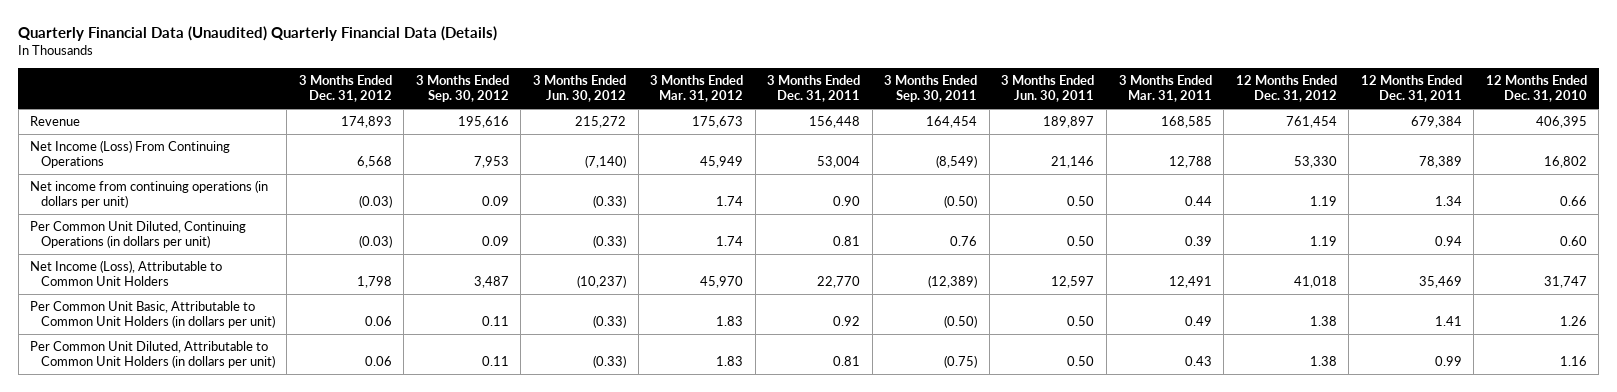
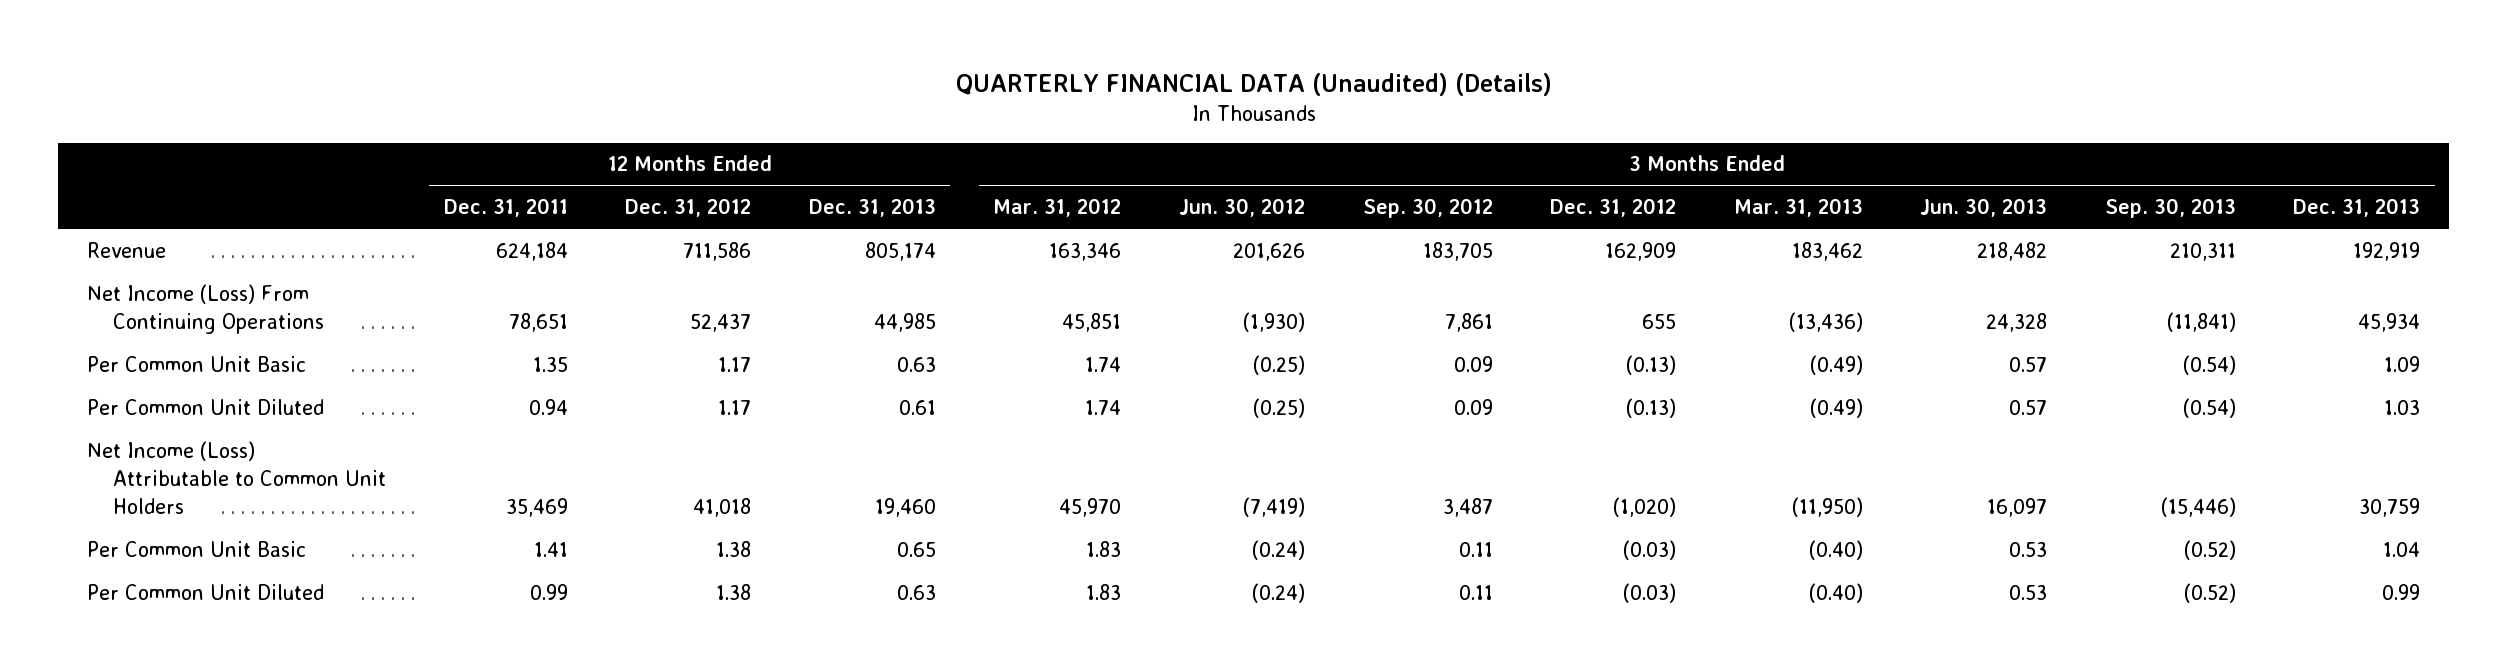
[18,25,498,41] Quarterly Financial Data (Unaudited) Quarterly Financial Data (Details) -> [955,72,1552,96] QUARTERLY FINANCIAL DATA (Unaudited) (Details)
[767,74,861,103] 3 Months Ended Dec. 31, 2011 -> none
[884,74,978,103] 3 Months Ended Sep. 30, 2011 -> none
[1001,74,1095,103] 3 Months Ended Jun. 30, 2011 -> none
[1118,74,1212,103] 3 Months Ended Mar. 31, 2011 -> none
[1485,74,1587,103] 12 Months Ended Dec. 31, 2010 -> none
none -> [808,198,936,218] Dec. 31, 2013
none -> [1733,198,1863,218] Mar. 31, 2013
none -> [1920,198,2048,218] Jun. 30, 2013
none -> [2104,198,2236,219] Sep. 30, 2013
none -> [2293,198,2421,218] Dec. 31, 2013
[30,180,269,209] Net income from continuing operations (in dollars per unit) -> none
[340,116,392,129] 174,893 -> [1605,241,1677,261] 162,909
[457,116,509,129] 195,616 -> [1422,241,1493,261] 183,705
[575,116,627,129] 215,272 -> [1232,242,1305,261] 201,626
[692,116,744,129] 175,673 -> [1049,242,1122,261] 163,346
[1285,116,1337,129] 761,454 -> [683,241,752,261] 711,586
[1410,116,1462,129] 679,384 -> [495,241,568,261] 624,184
[356,156,392,169] 6,568 -> [1642,313,1677,329] 655
[473,156,509,169] 7,953 -> [1444,312,1493,332] 7,861
[585,155,627,169] (7,140) -> [1242,311,1305,332] (1,930)
[700,156,744,169] 45,949 -> [1062,312,1122,332] 45,851
[1293,156,1337,169] 53,330 -> [690,313,752,332] 52,437
[1418,156,1462,169] 78,389 -> [508,312,568,332] 78,651
none -> [87,355,307,372] Per Common Unit Basic
[30,221,247,249] Per Common Unit Diluted, Continuing Operations (in dollars per unit) -> [87,398,325,415] Per Common Unit Diluted
[358,235,392,249] (0.03) -> [1626,397,1677,418] (0.13)
[593,235,627,249] (0.33) -> [1252,397,1305,418] (0.25)
[1309,236,1337,247] 1.19 -> [718,399,752,415] 1.17
[30,260,223,287] Net Income (Loss), Attributable to Common Unit Holders -> [87,440,387,514] Net Income (Loss) Attributable to Common Unit Holders
[356,276,392,289] 1,798 -> [1613,496,1677,517] (1,020)
[577,275,627,289] (10,237) -> [1242,496,1305,517] (7,419)
[30,301,275,329] Per Common Unit Basic, Attributable to Common Unit Holders (in dollars per unit) -> [87,540,307,557] Per Common Unit Basic
[364,316,392,327] 0.06 -> [1623,539,1677,560] (0.03)
[593,315,627,329] (0.33) -> [1251,539,1305,560] (0.24)
[30,341,275,369] Per Common Unit Diluted, Attributable to Common Unit Holders (in dollars per unit) -> [87,583,325,600] Per Common Unit Diluted
[364,356,392,367] 0.06 -> [1623,582,1677,603] (0.03)
[593,355,627,369] (0.33) -> [1251,582,1305,603] (0.24)

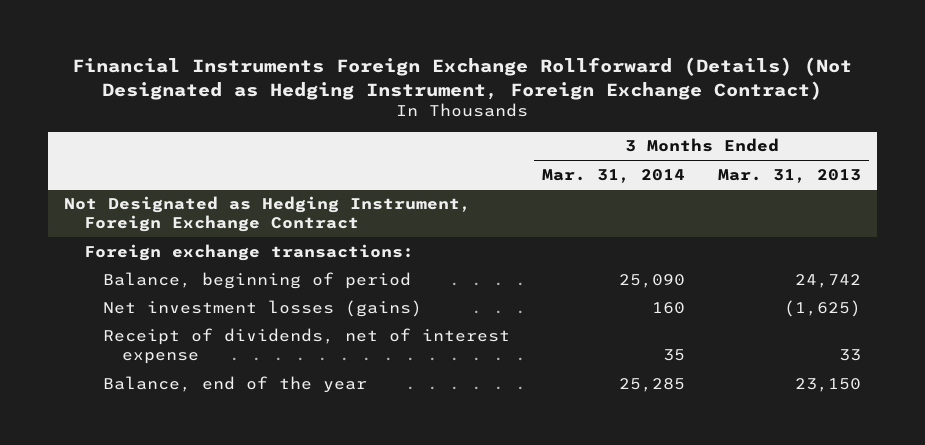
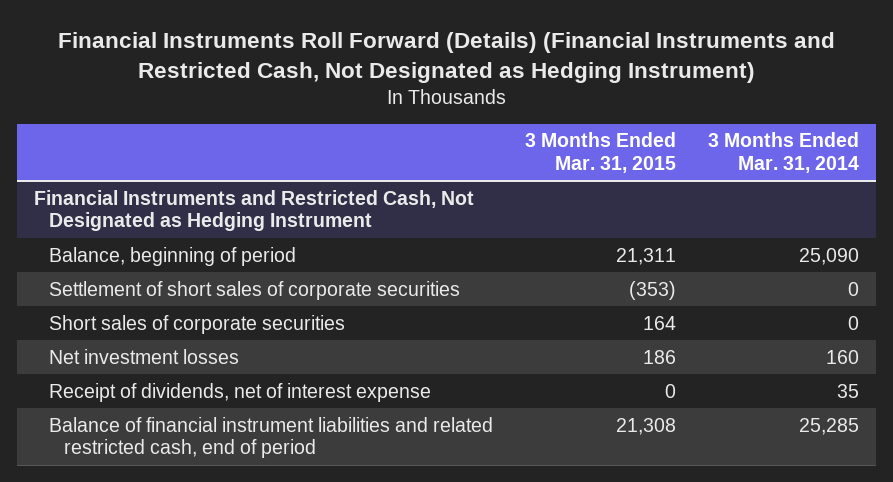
[72,56,853,100] Financial Instruments Foreign Exchange Rollforward (Details) (Not Designated as Hedging Instrument, Foreign Exchange Contract) -> [57,31,835,83] Financial Instruments Roll Forward (Details) (Financial Instruments and Restricted Cash, Not Designated as Hedging Instrument)
[717,168,861,183] Mar. 31, 2013 -> none
none -> [525,132,677,173] 3 Months Ended Mar. 31, 2015
[64,195,472,232] Not Designated as Hedging Instrument, Foreign Exchange Contract -> none
[83,243,414,261] Foreign exchange transactions: -> none
none -> [33,189,474,232] Financial Instruments and Restricted Cash, Not Designated as Hedging Instrument
none -> [48,280,460,300] Settlement of short sales of corporate securities
none -> [48,314,345,334] Short sales of corporate securities
[102,299,422,317] Net investment losses (gains) -> [48,348,239,364] Net investment losses
[102,375,367,393] Balance, end of the year -> [48,416,493,459] Balance of financial instrument liabilities and related restricted cash, end of period

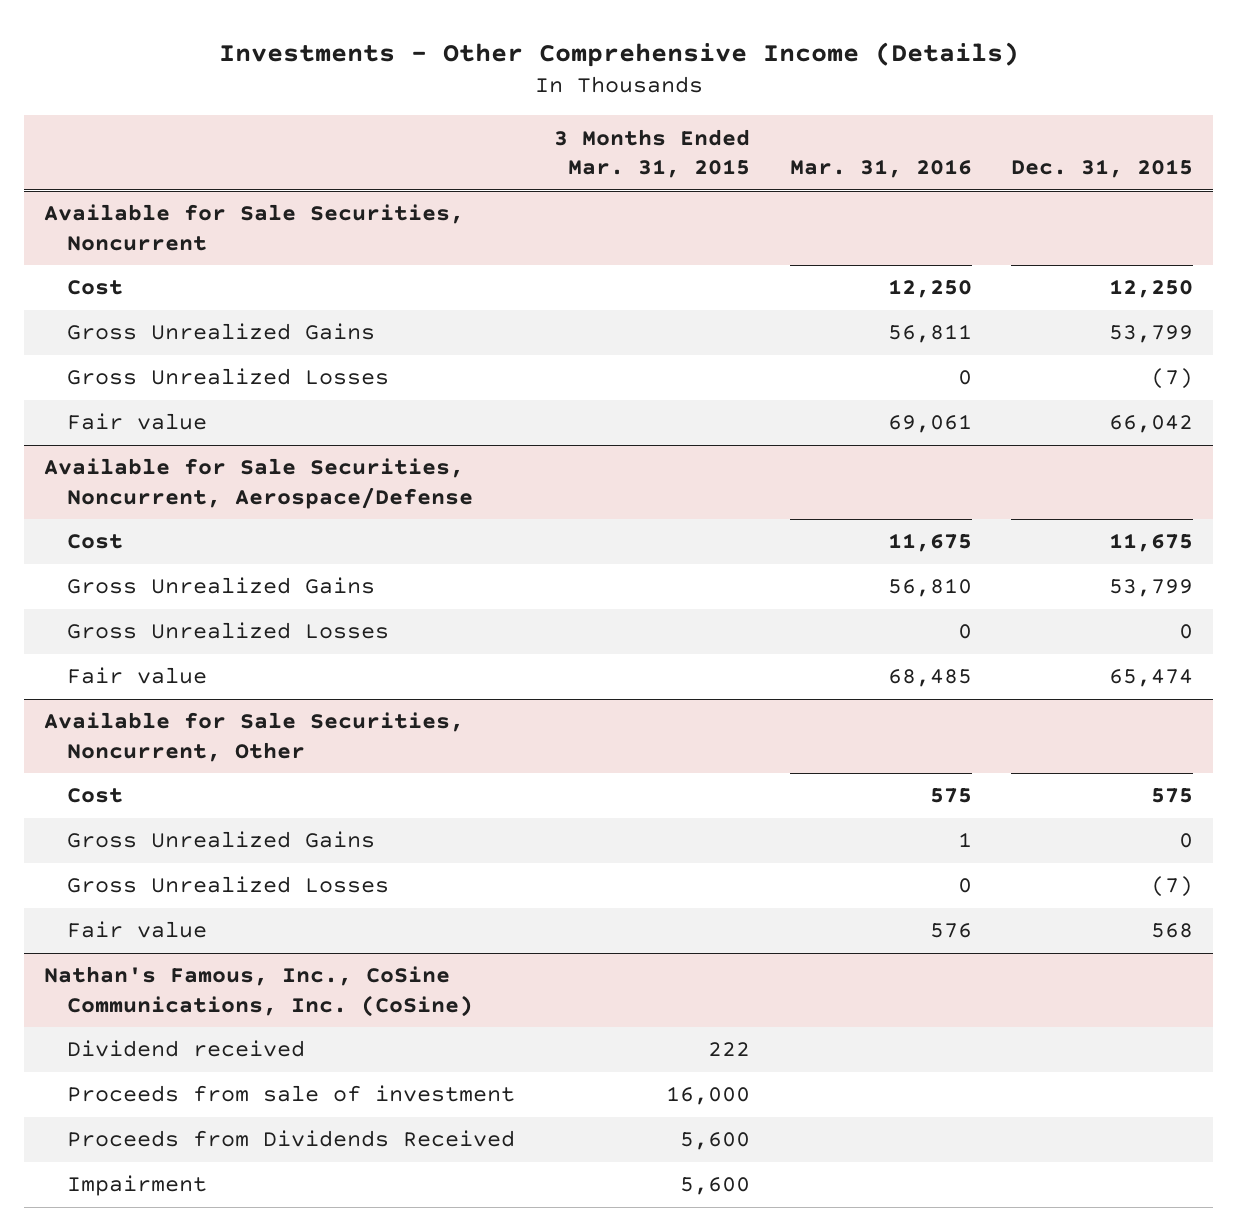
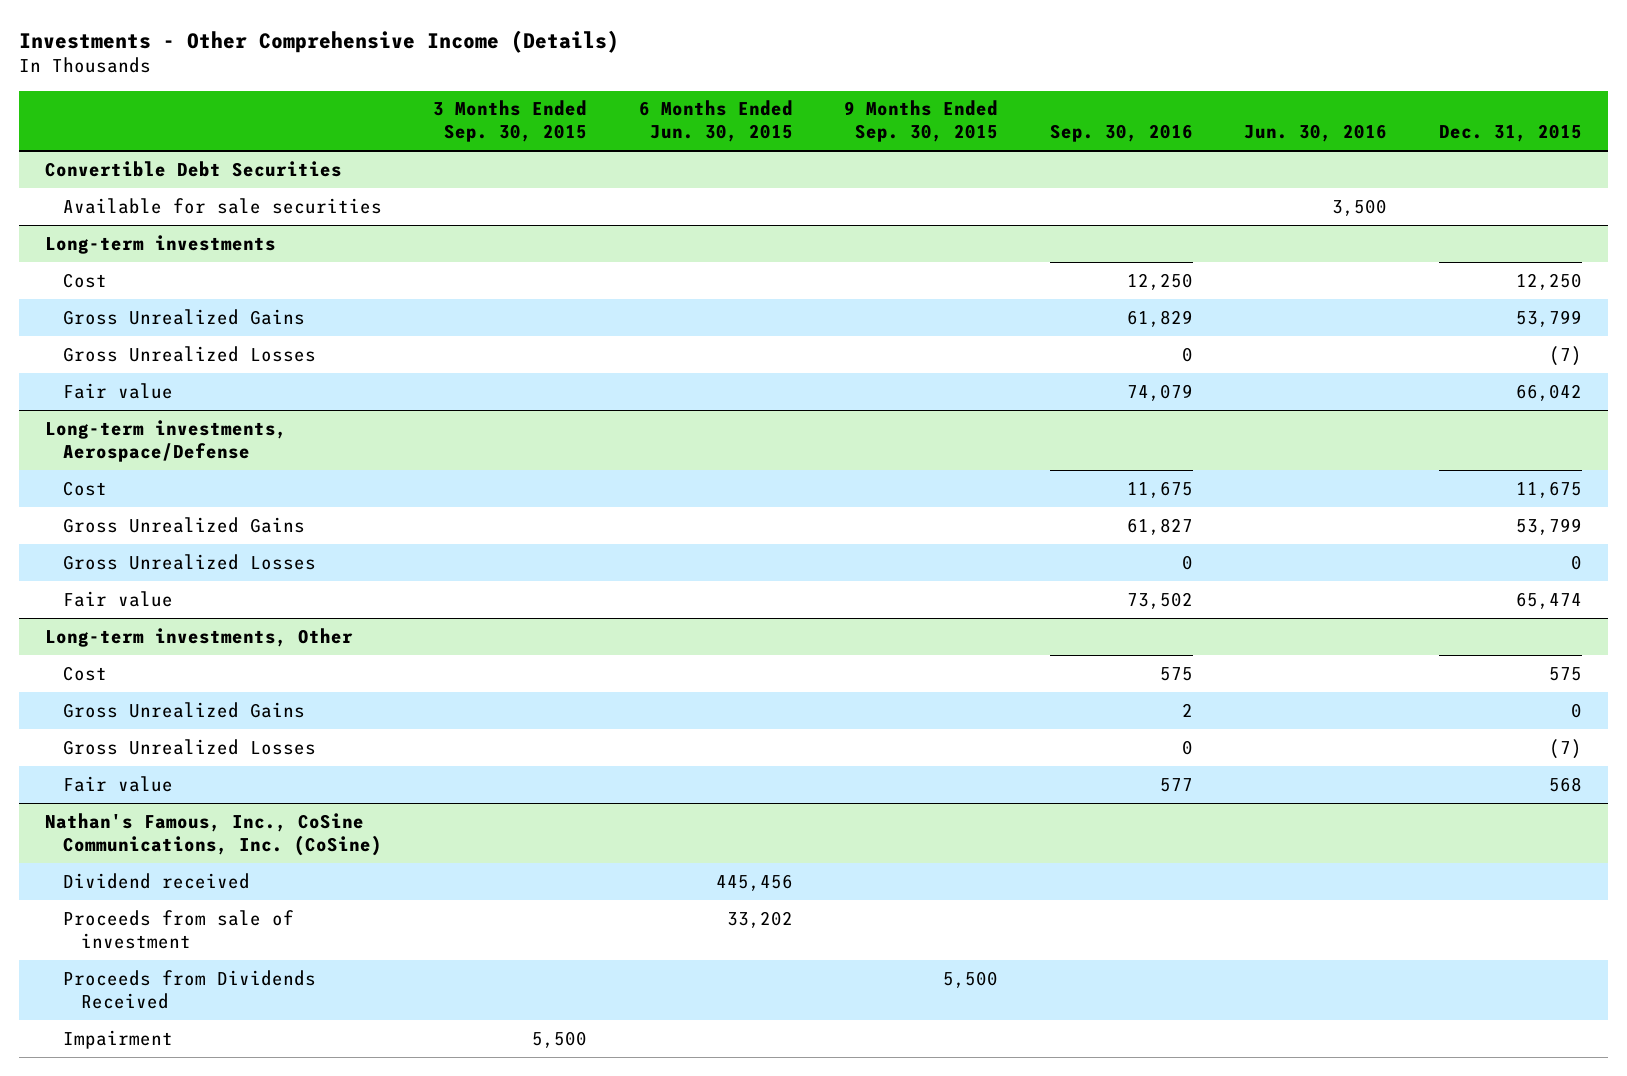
[554,128,751,178] 3 Months Ended Mar. 31, 2015 -> none
[789,158,972,178] Mar. 31, 2016 -> none
none -> [433,100,588,143] 3 Months Ended Sep. 30, 2015
none -> [638,100,793,143] 6 Months Ended Jun. 30, 2015
none -> [844,100,999,143] 9 Months Ended Sep. 30, 2015
none -> [1049,124,1193,143] Sep. 30, 2016
none -> [1244,124,1388,143] Jun. 30, 2016
none -> [44,160,342,177] Convertible Debt Securities
none -> [62,197,382,214] Available for sale securities
[44,204,465,251] Available for Sale Securities, Noncurrent -> [44,234,276,254] Long-term investments
[44,458,473,509] Available for Sale Securities, Noncurrent, Aerospace/Defense -> none
none -> [44,419,287,462] Long-term investments, Aerospace/Defense
[44,712,465,762] Available for Sale Securities, Noncurrent, Other -> none
none -> [44,627,353,647] Long-term investments, Other

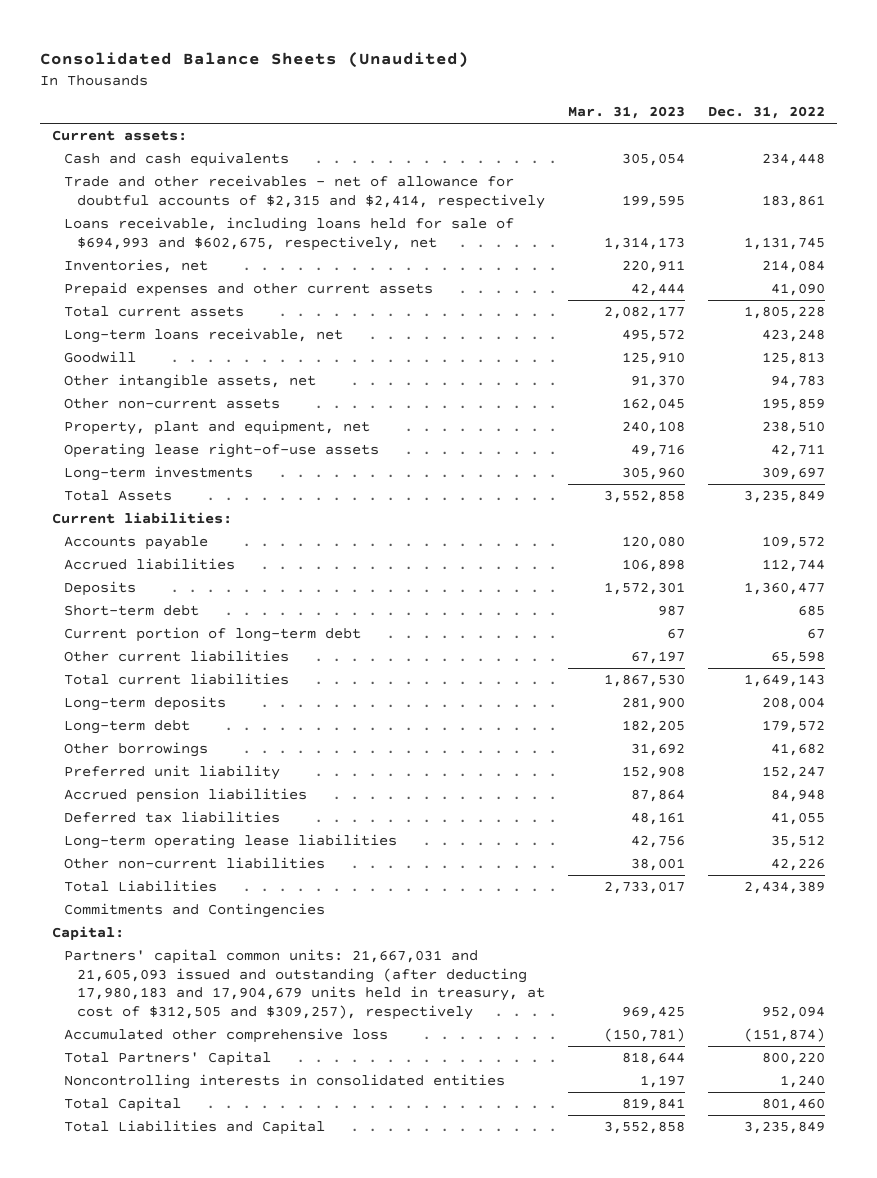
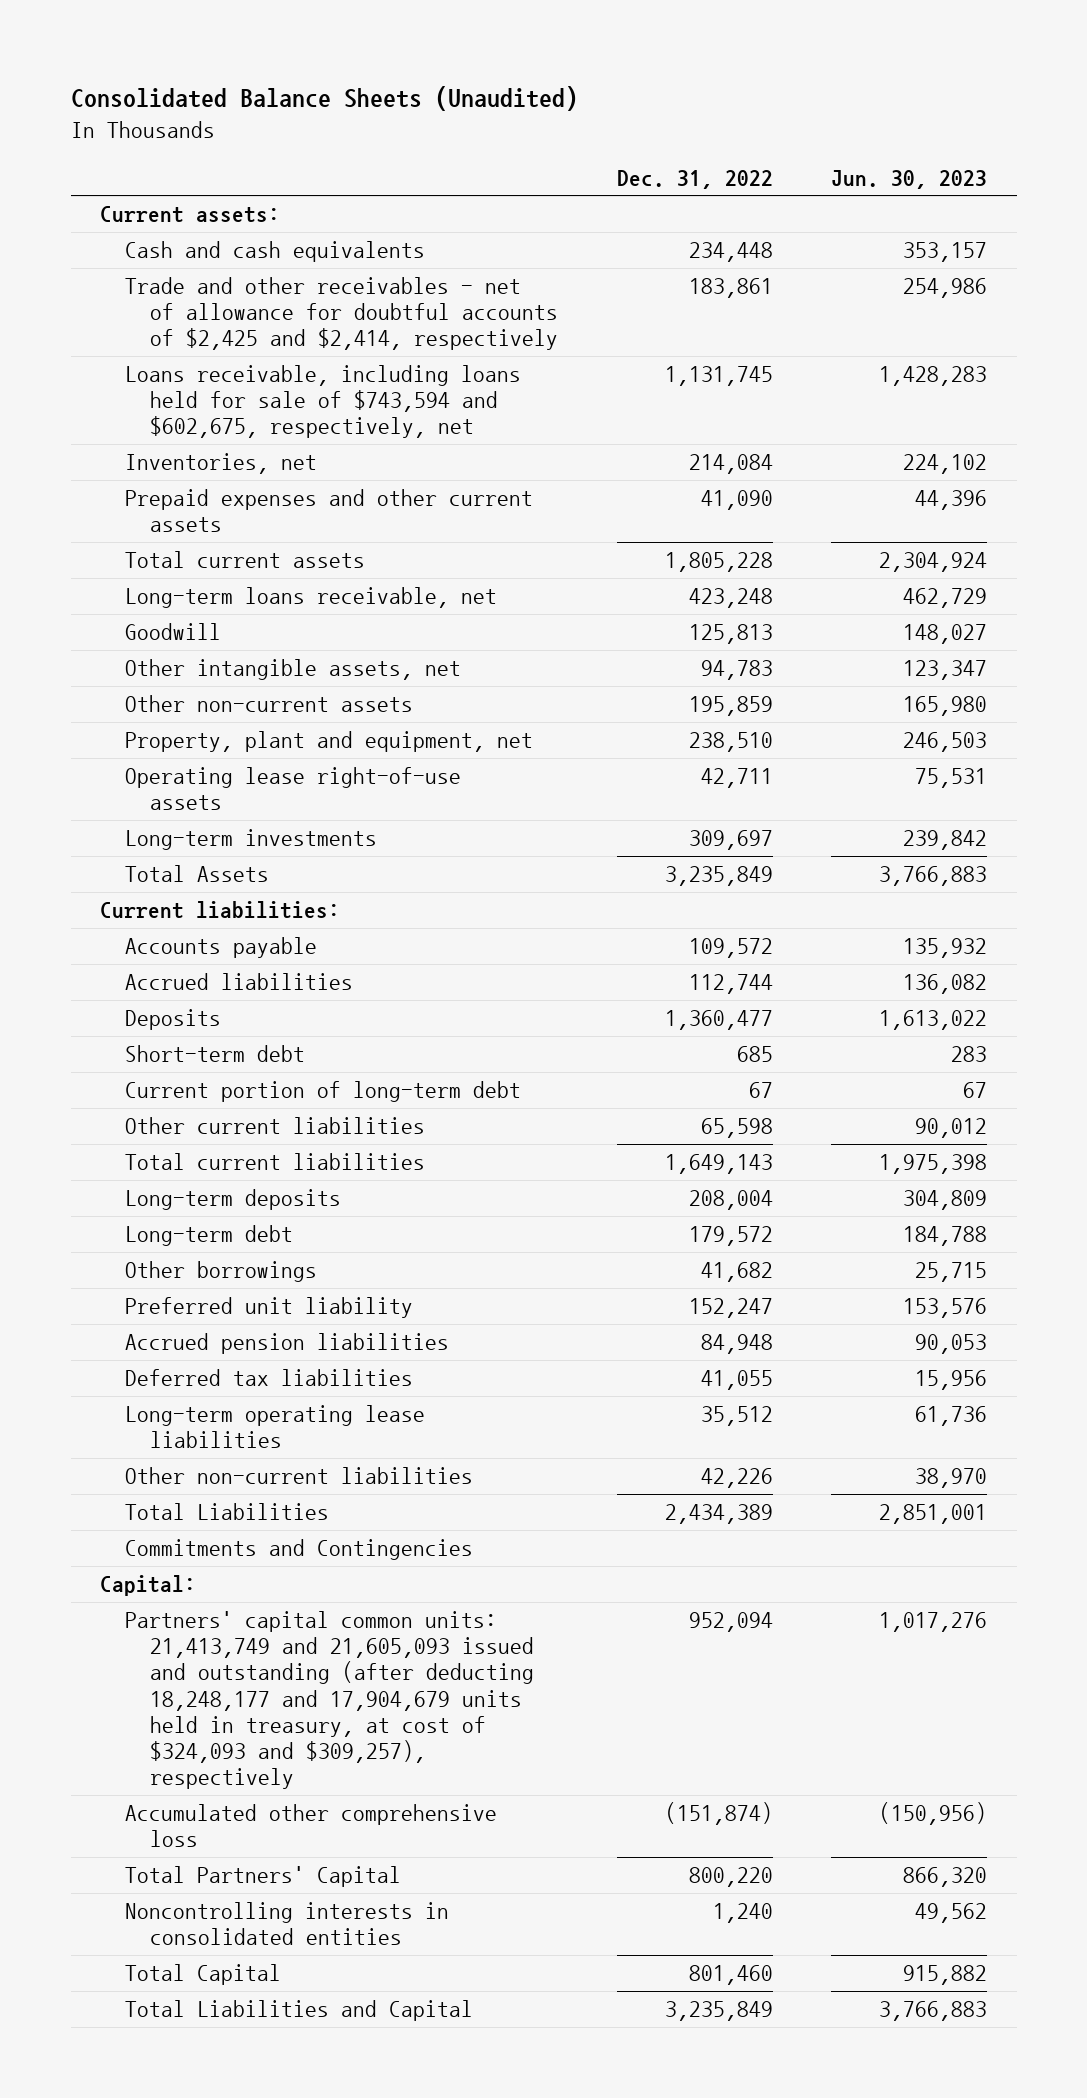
[568,106,686,120] Mar. 31, 2023 -> none
none -> [831,169,988,189] Jun. 30, 2023
[64,174,545,209] Trade and other receivables - net of allowance for doubtful accounts of $2,315 and $2,414, respectively -> [125,277,559,351] Trade and other receivables - net of allowance for doubtful accounts of $2,425 and $2,414, respectively
[64,216,515,251] Loans receivable, including loans held for sale of $694,993 and $602,675, respectively, net -> [125,365,522,439] Loans receivable, including loans held for sale of $743,594 and $602,675, respectively, net
[64,948,545,1020] Partners' capital common units: 21,667,031 and 21,605,093 issued and outstanding (after deducting 17,980,183 and 17,904,679 units held in treasury, at cost of $312,505 and $309,257), respectively -> [125,1611,535,1789] Partners' capital common units: 21,413,749 and 21,605,093 issued and outstanding (after deducting 18,248,177 and 17,904,679 units held in treasury, at cost of $324,093 and $309,257), respectively

